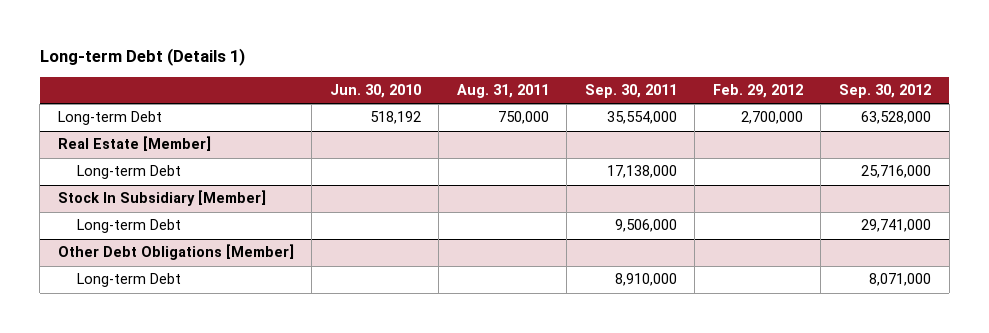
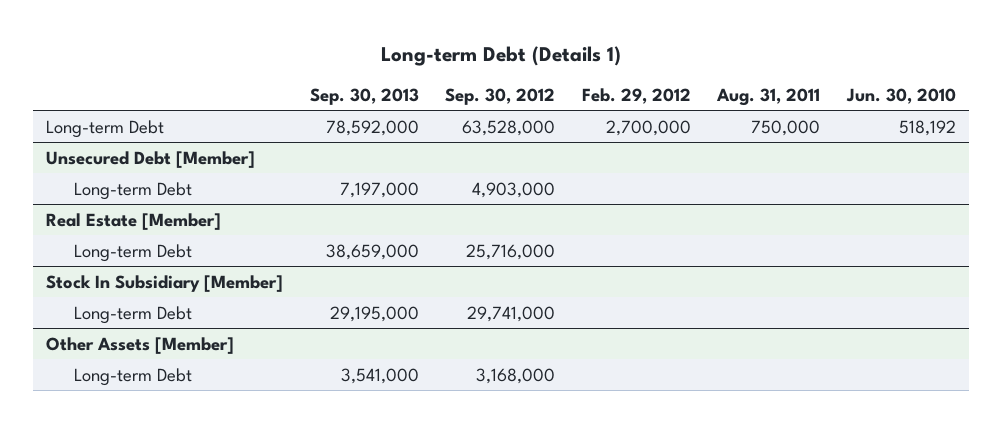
[584,84,677,99] Sep. 30, 2011 -> none
none -> [309,87,419,105] Sep. 30, 2013
none -> [46,150,256,168] Unsecured Debt [Member]
none -> [74,181,193,200] Long-term Debt
[57,244,294,261] Other Debt Obligations [Member] -> none
none -> [46,336,235,354] Other Assets [Member]
[868,273,931,287] 8,071,000 -> [476,367,556,384] 3,168,000

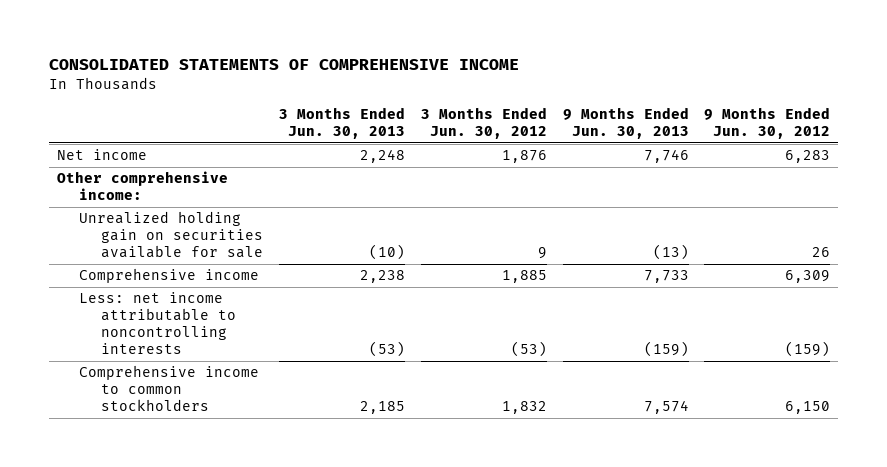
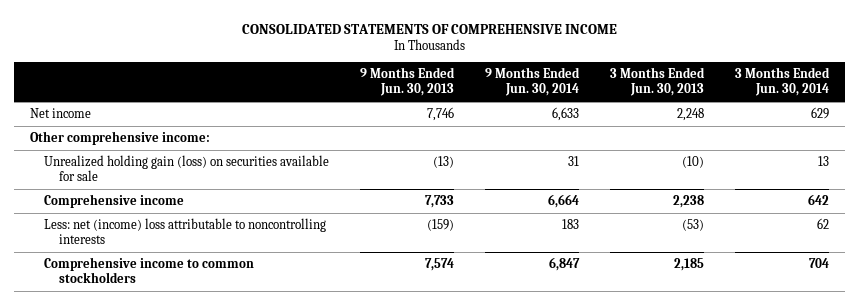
[420,107,547,140] 3 Months Ended Jun. 30, 2012 -> none
[704,107,831,140] 9 Months Ended Jun. 30, 2012 -> none
none -> [485,67,581,97] 9 Months Ended Jun. 30, 2014
none -> [735,67,831,97] 3 Months Ended Jun. 30, 2014
[78,211,263,259] Unrealized holding gain on securities available for sale -> [44,154,330,182] Unrealized holding gain (loss) on securities available for sale
[78,292,236,355] Less: net income attributable to noncontrolling interests -> [44,217,327,245] Less: net (income) loss attributable to noncontrolling interests

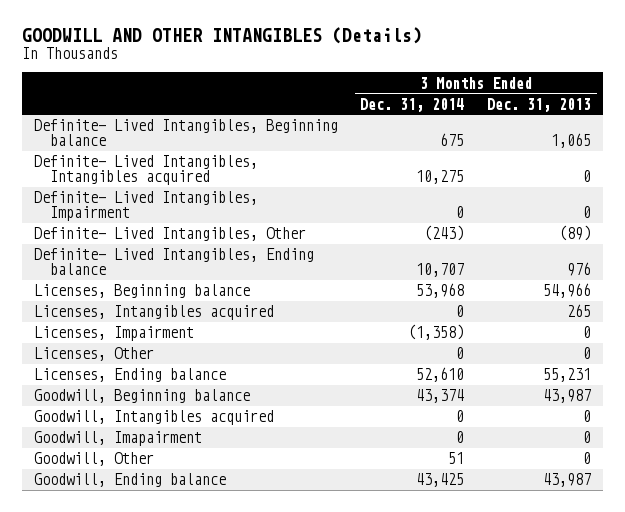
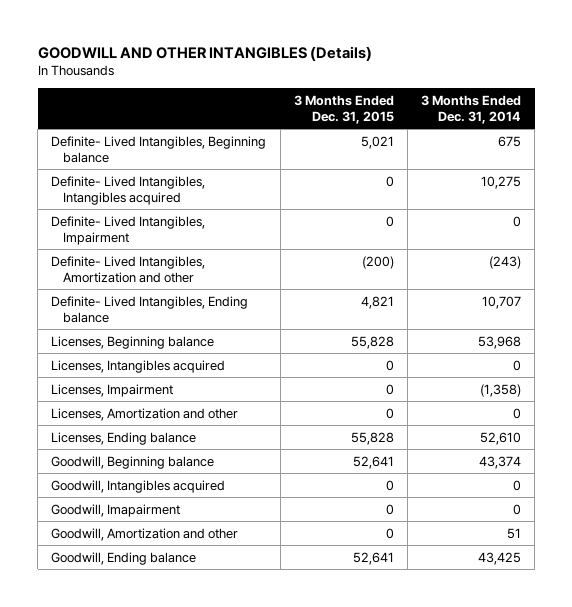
[487,97,592,112] Dec. 31, 2013 -> none
none -> [293,95,394,124] 3 Months Ended Dec. 31, 2015
[33,227,306,242] Definite- Lived Intangibles, Other -> [51,255,206,283] Definite- Lived Intangibles, Amortization and other
[33,347,154,362] Licenses, Other -> [51,407,239,421] Licenses, Amortization and other
[33,452,154,467] Goodwill, Other -> [51,527,239,541] Goodwill, Amortization and other

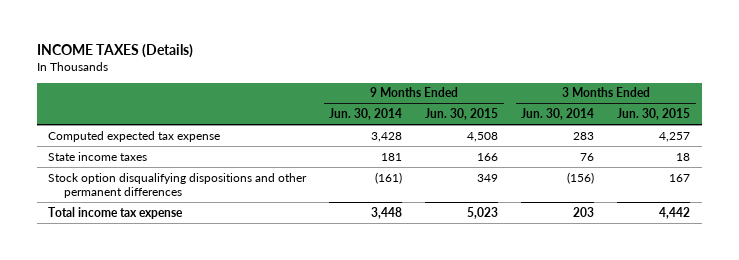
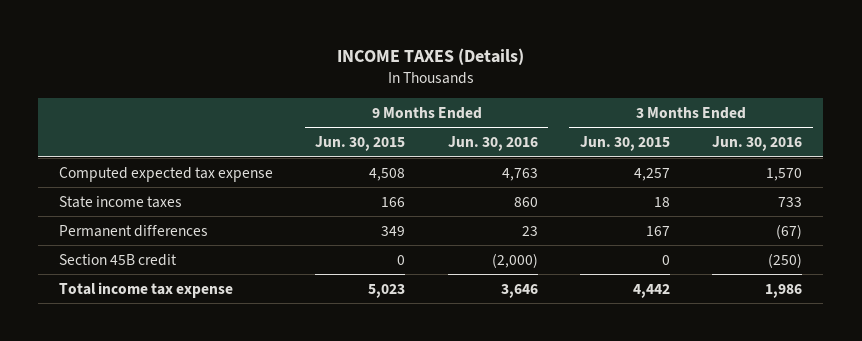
[329,108,403,121] Jun. 30, 2014 -> none
[521,108,595,121] Jun. 30, 2014 -> none
none -> [447,136,538,152] Jun. 30, 2016
none -> [712,136,803,152] Jun. 30, 2016
[48,172,308,198] Stock option disqualifying dispositions and other permanent differences -> [59,224,209,237] Permanent differences
none -> [59,253,178,266] Section 45B credit

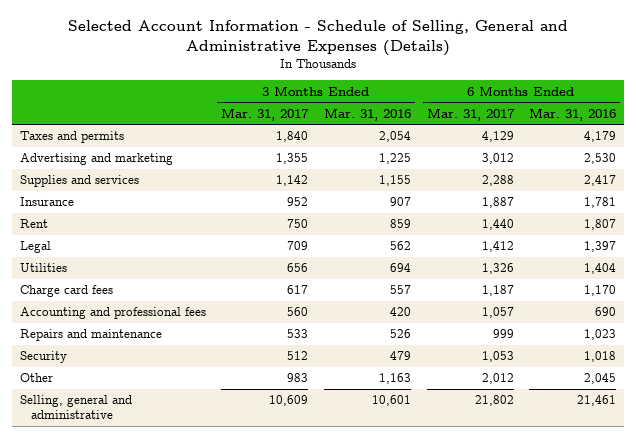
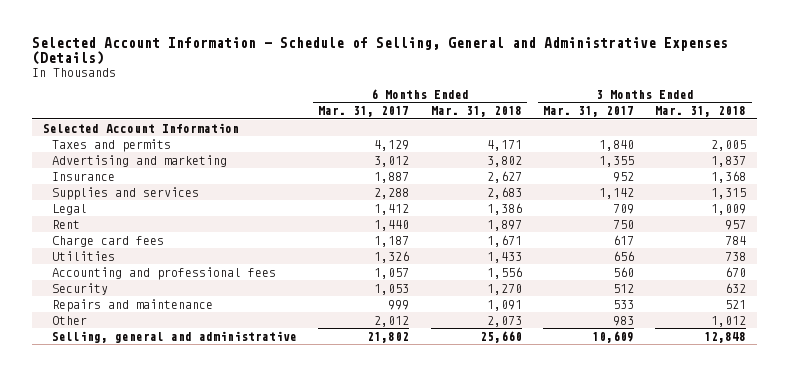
[323,107,411,121] Mar. 31, 2016 -> none
[529,107,617,121] Mar. 31, 2016 -> none
none -> [430,106,522,118] Mar. 31, 2018
none -> [655,106,747,118] Mar. 31, 2018
none -> [42,122,239,133] Selected Account Information
[19,175,139,188] Supplies and services -> [51,186,199,200] Supplies and services
[19,219,48,229] Rent -> [51,219,80,229] Rent
[19,263,67,273] Utilities -> [51,250,115,261] Utilities
[19,329,162,342] Repairs and maintenance -> [51,298,213,312] Repairs and maintenance

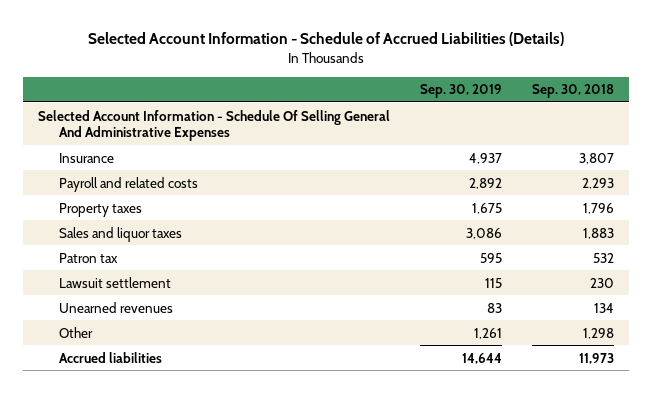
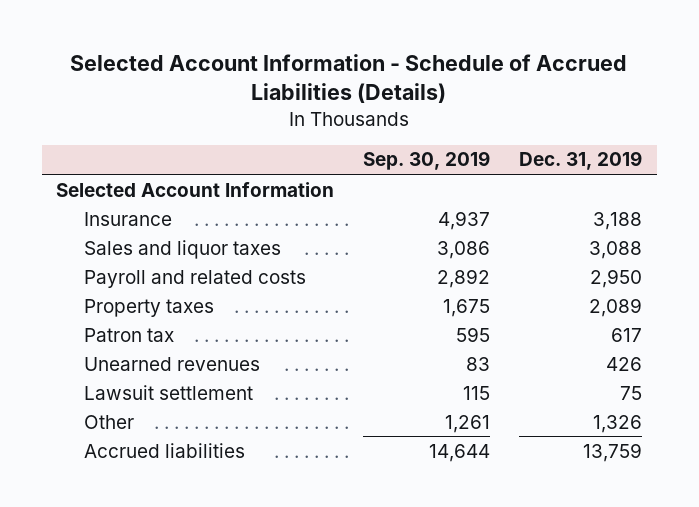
[531,84,614,99] Sep. 30, 2018 -> none
none -> [519,151,643,171] Dec. 31, 2019
[38,109,391,141] Selected Account Information - Schedule Of Selling General And Administrative Expenses -> [56,181,335,197] Selected Account Information
[59,226,183,242] Sales and liquor taxes -> [83,239,281,259] Sales and liquor taxes
[59,276,172,288] Lawsuit settlement -> [83,384,253,400] Lawsuit settlement

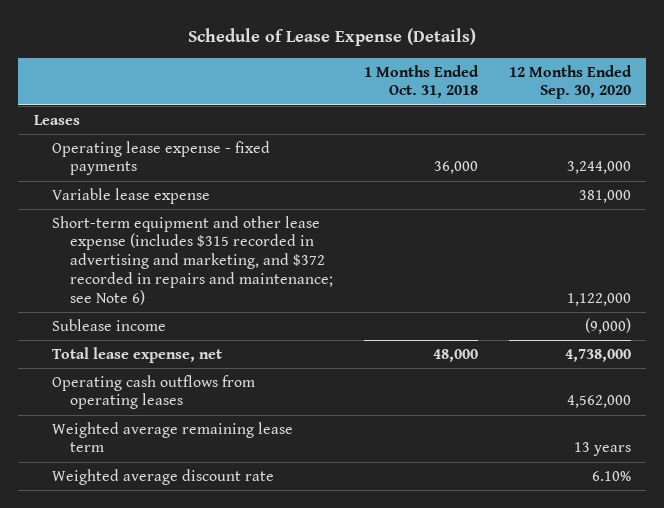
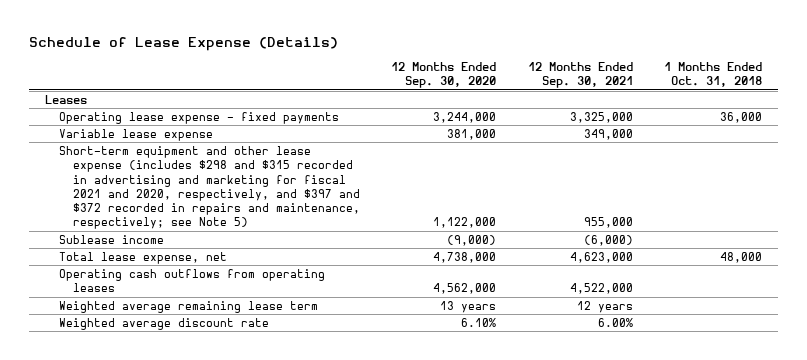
none -> [527,62,633,89] 12 Months Ended Sep. 30, 2021
[51,215,333,305] Short-term equipment and other lease expense (includes $315 recorded in advertising and marketing, and $372 recorded in repairs and maintenance; see Note 6) -> [59,145,361,230] Short-term equipment and other lease expense (includes $298 and $315 recorded in advertising and marketing for fiscal 2021 and 2020, respectively, and $397 and $372 recorded in repairs and maintenance, respectively; see Note 5)

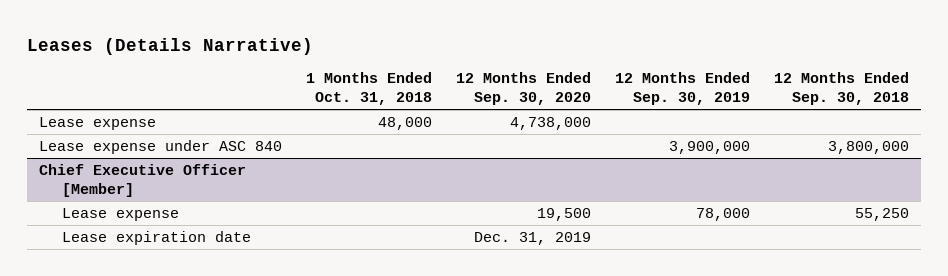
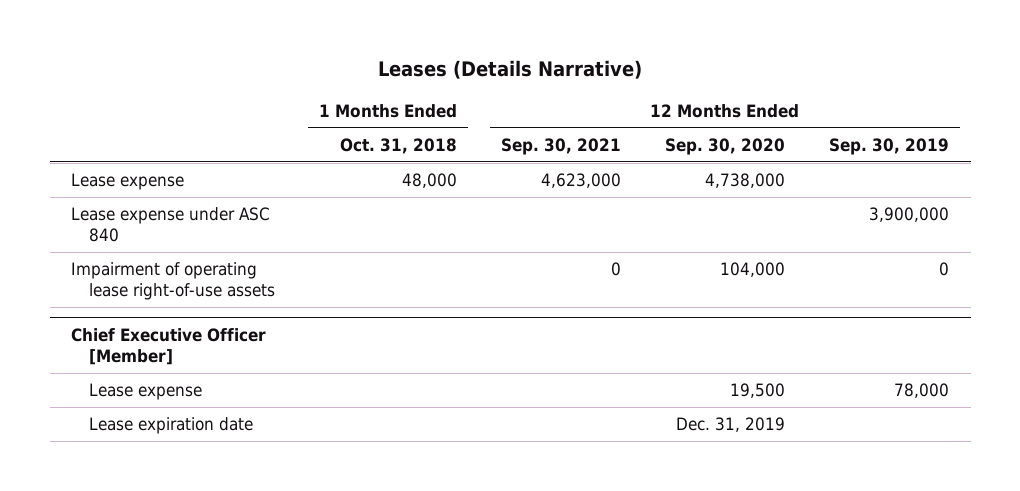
[773,71,909,106] 12 Months Ended Sep. 30, 2018 -> none
none -> [501,137,622,155] Sep. 30, 2021
none -> [71,262,276,301] Impairment of operating lease right-of-use assets

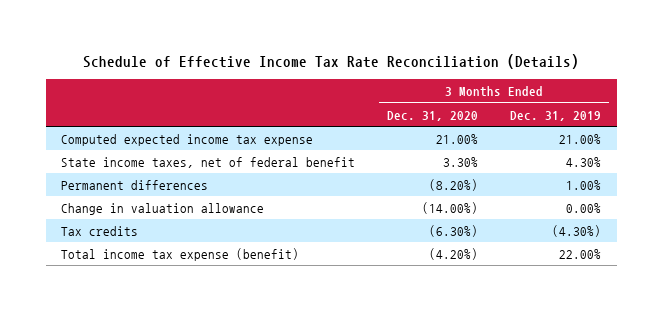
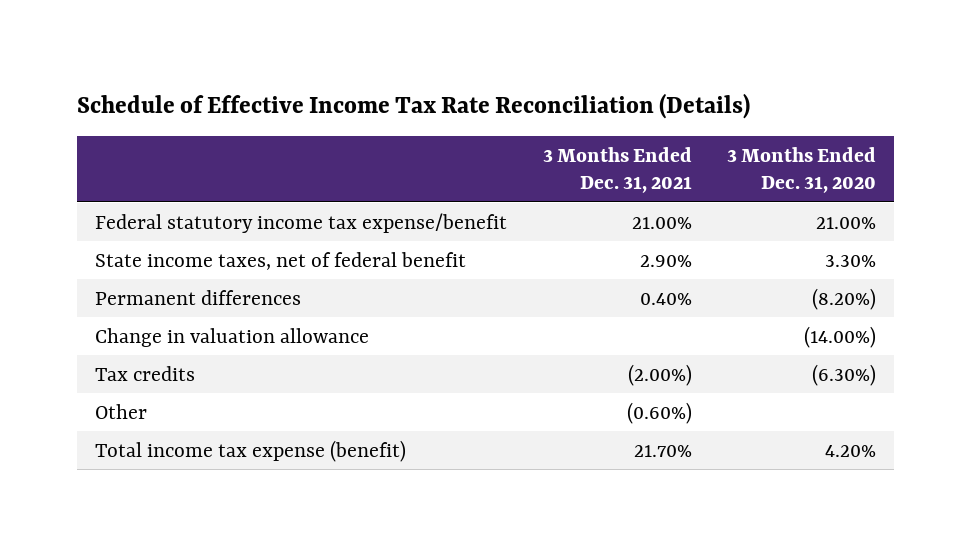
[509,110,601,121] Dec. 31, 2019 -> none
none -> [542,146,692,194] 3 Months Ended Dec. 31, 2021
[61,133,314,146] Computed expected income tax expense -> [94,212,507,233] Federal statutory income tax expense/benefit
none -> [94,403,147,419] Other
[429,247,479,260] (4.20%) -> [825,444,877,457] 4.20%

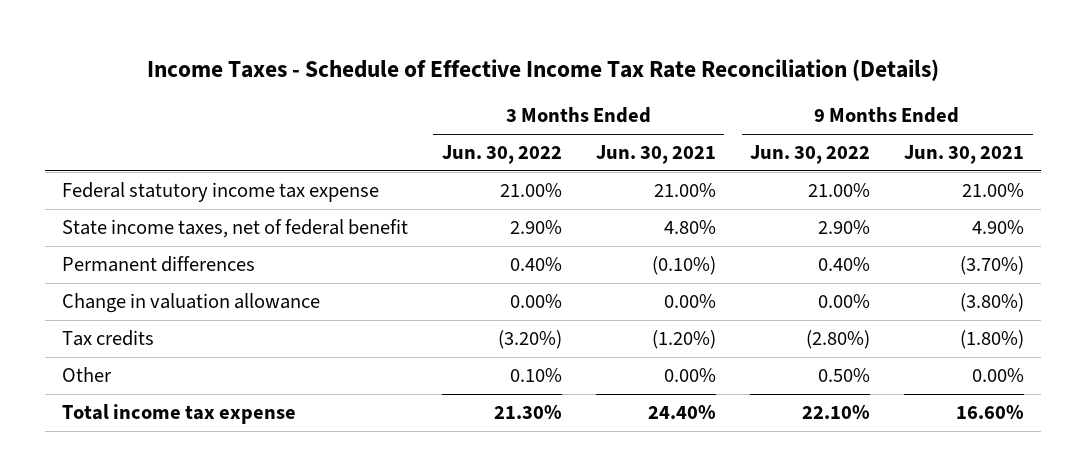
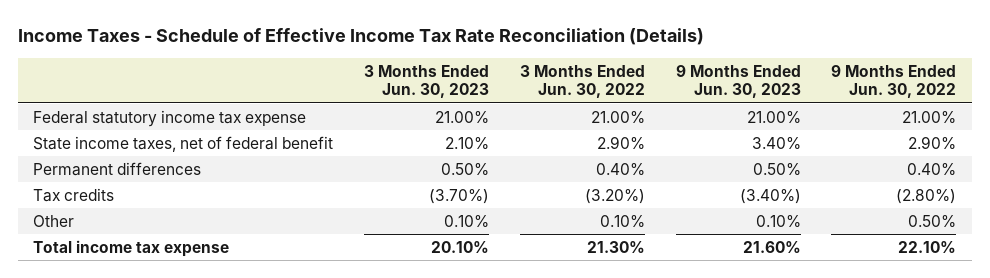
[595,145,716,165] Jun. 30, 2021 -> none
[904,145,1025,165] Jun. 30, 2021 -> none
none -> [364,64,490,99] 3 Months Ended Jun. 30, 2023
none -> [675,64,801,99] 9 Months Ended Jun. 30, 2023
[61,293,320,314] Change in valuation allowance -> none

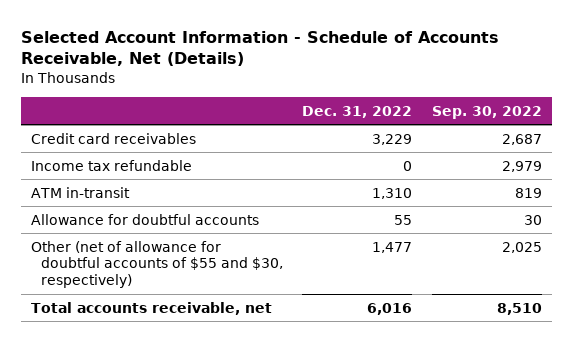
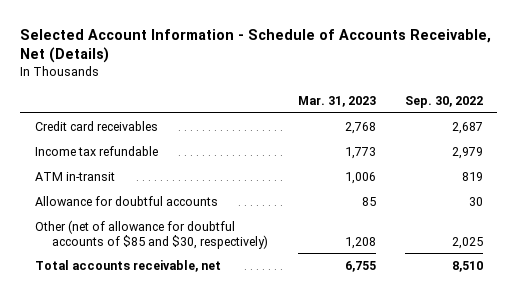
[302,105,413,118] Dec. 31, 2022 -> none
none -> [297,95,376,107] Mar. 31, 2023
[30,240,283,289] Other (net of allowance for doubtful accounts of $55 and $30, respectively) -> [34,219,269,249] Other (net of allowance for doubtful accounts of $85 and $30, respectively)

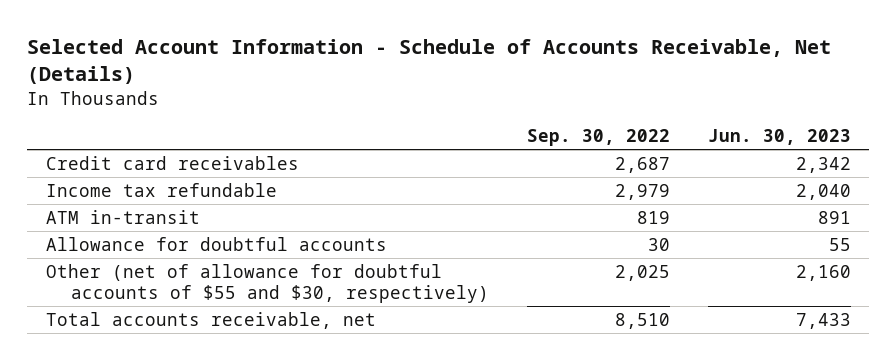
[297,95,376,107] Mar. 31, 2023 -> none
none -> [707,128,851,145] Jun. 30, 2023
[34,219,269,249] Other (net of allowance for doubtful accounts of $85 and $30, respectively) -> [45,263,489,303] Other (net of allowance for doubtful accounts of $55 and $30, respectively)

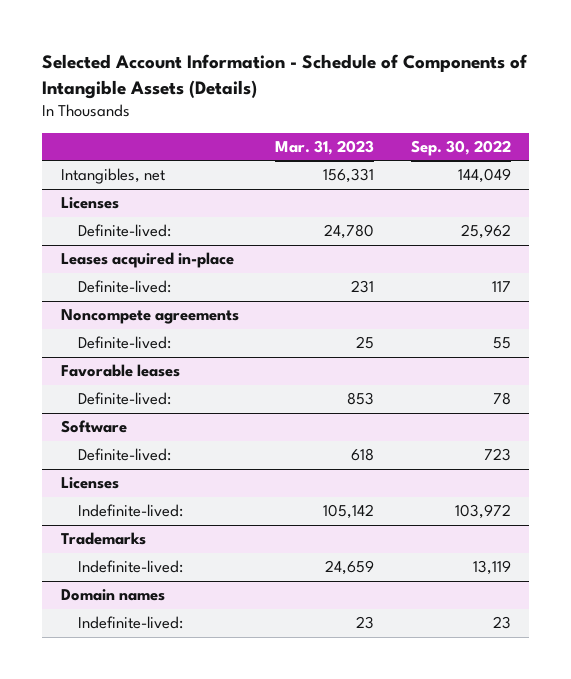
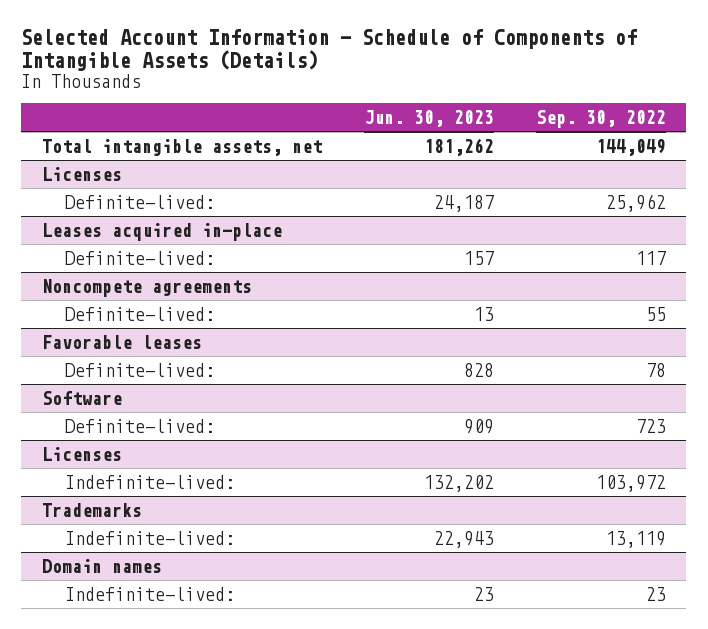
[275,139,375,155] Mar. 31, 2023 -> none
none -> [363,109,494,127] Jun. 30, 2023
[60,168,165,185] Intangibles, net -> [42,138,323,156] Total intangible assets, net

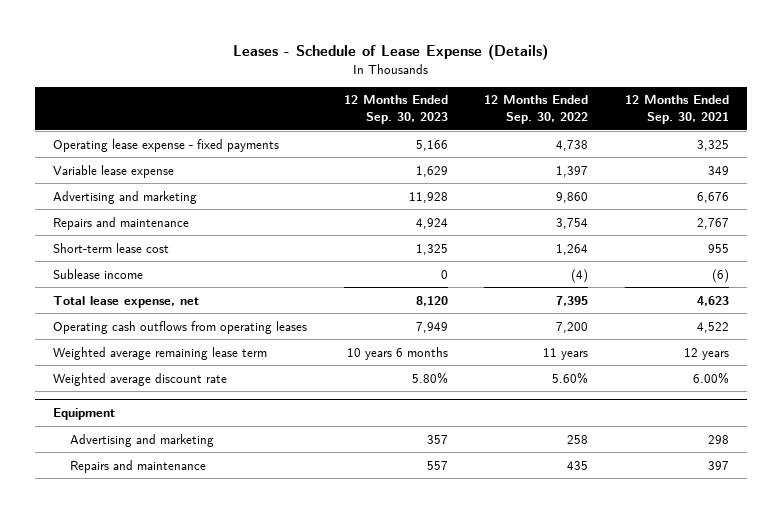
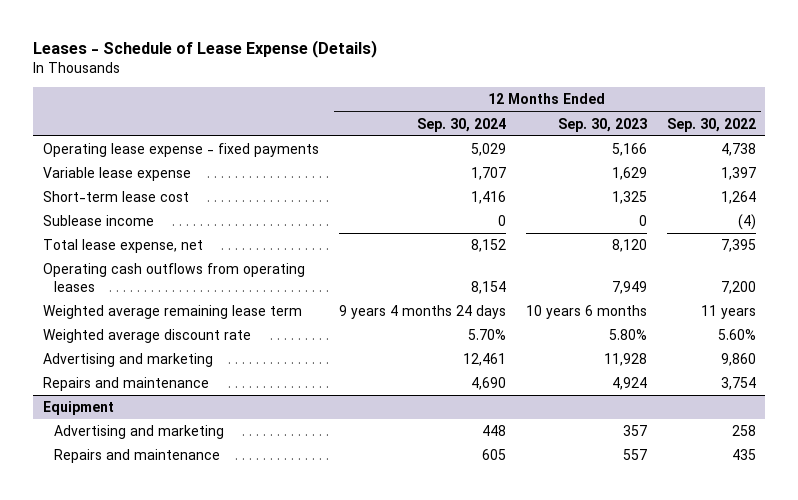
[625,95,730,125] 12 Months Ended Sep. 30, 2021 -> none
none -> [416,117,506,132] Sep. 30, 2024
[53,190,198,204] Advertising and marketing -> [42,353,213,368] Advertising and marketing
[53,216,190,230] Repairs and maintenance -> [42,377,209,392] Repairs and maintenance

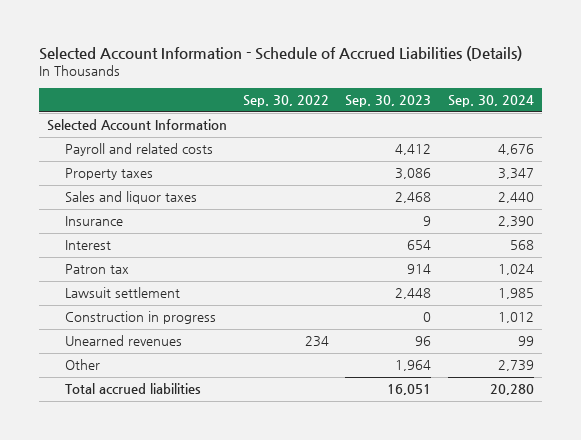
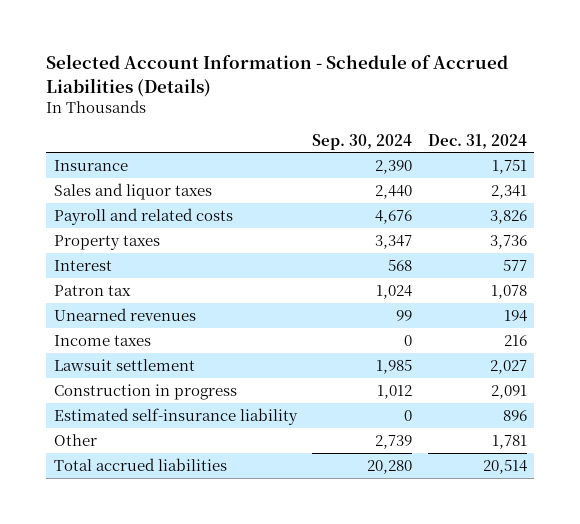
[243,95,330,108] Sep. 30, 2022 -> none
[345,95,432,108] Sep. 30, 2023 -> none
none -> [427,133,527,149] Dec. 31, 2024
[46,119,227,132] Selected Account Information -> none
[65,216,124,227] Insurance -> [53,159,128,171] Insurance
[65,191,198,205] Sales and liquor taxes -> [53,182,212,200] Sales and liquor taxes
[65,335,183,347] Unearned revenues -> [53,307,196,321] Unearned revenues
none -> [53,334,151,346] Income taxes
none -> [53,407,298,425] Estimated self-insurance liability

